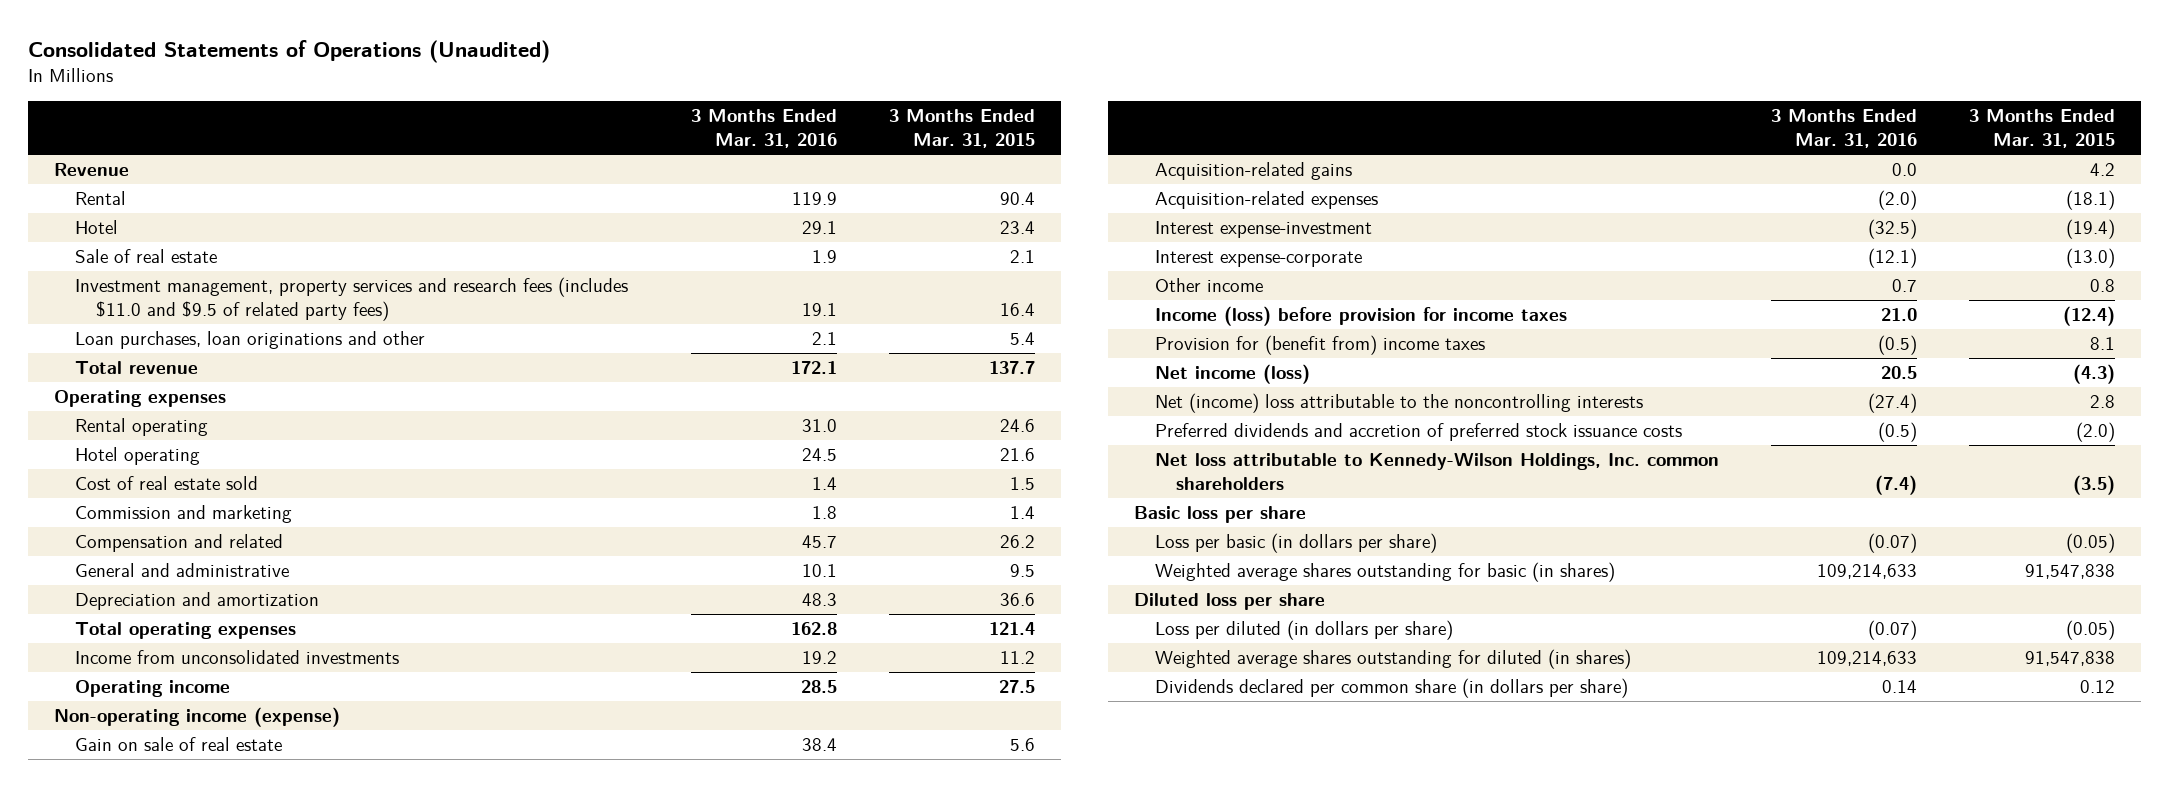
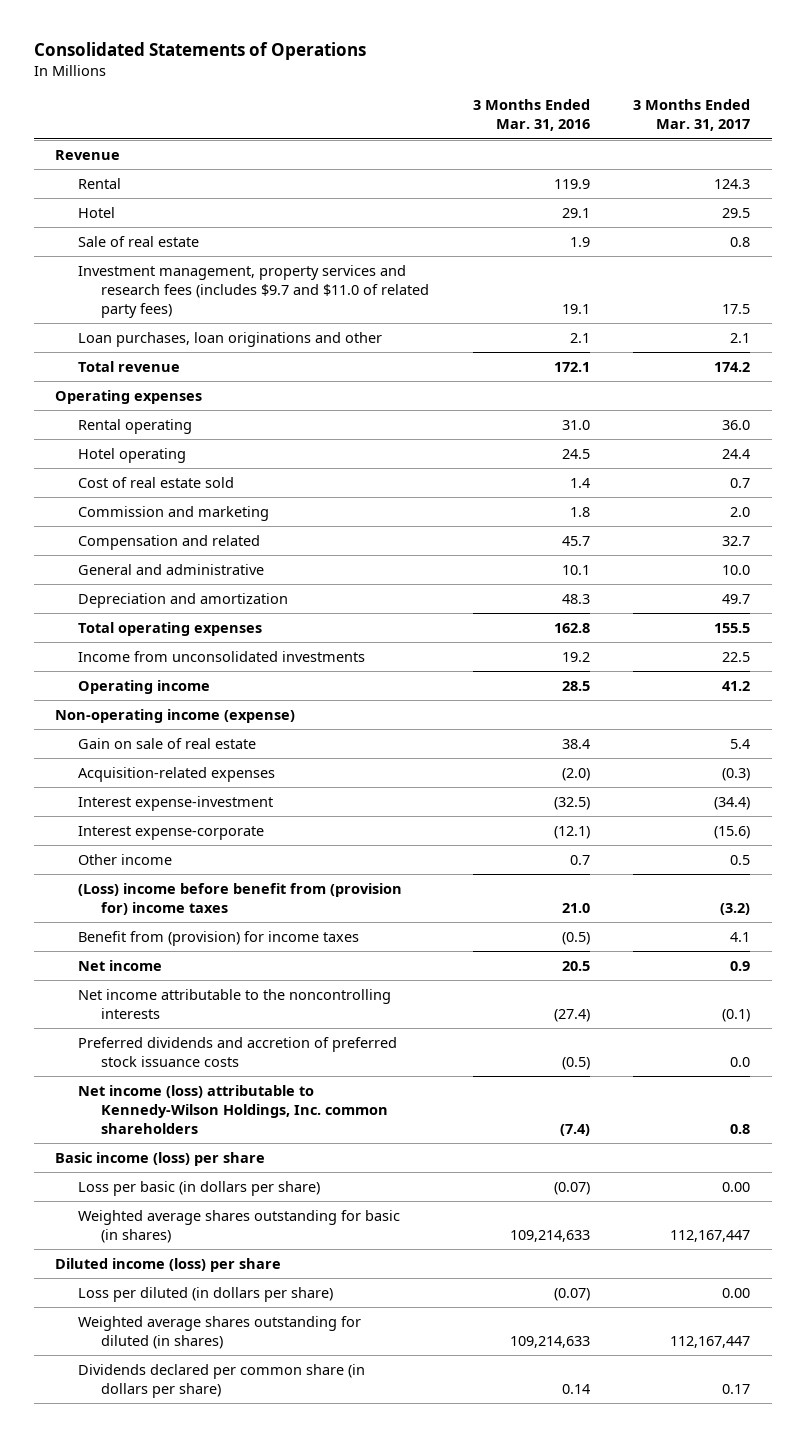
[28,40,551,64] Consolidated Statements of Operations (Unaudited) -> [33,42,366,61] Consolidated Statements of Operations
[889,109,1036,149] 3 Months Ended Mar. 31, 2015 -> none
none -> [633,99,751,132] 3 Months Ended Mar. 31, 2017
[74,277,628,321] Investment management, property services and research fees (includes $11.0 and $9.5 of related party fees) -> [78,264,430,318] Investment management, property services and research fees (includes $9.7 and $11.0 of related party fees)
[1154,162,1352,181] Acquisition-related gains -> none
[1154,306,1567,327] Income (loss) before provision for income taxes -> [78,882,403,915] (Loss) income before benefit from (provision for) income taxes
[1154,335,1485,356] Provision for (benefit from) income taxes -> [78,930,360,946] Benefit from (provision) for income taxes
[1154,364,1310,385] Net income (loss) -> [78,959,163,971] Net income
[1154,393,1643,414] Net (income) loss attributable to the noncontrolling interests -> [78,988,392,1019] Net income attributable to the noncontrolling interests
[1154,453,1719,490] Net loss attributable to Kennedy-Wilson Holdings, Inc. common shareholders -> [78,1084,389,1134] Net income (loss) attributable to Kennedy-Wilson Holdings, Inc. common shareholders
[1133,506,1306,524] Basic loss per share -> [55,1151,266,1166] Basic income (loss) per share
[1133,593,1325,611] Diluted loss per share -> [55,1257,282,1272] Diluted income (loss) per share

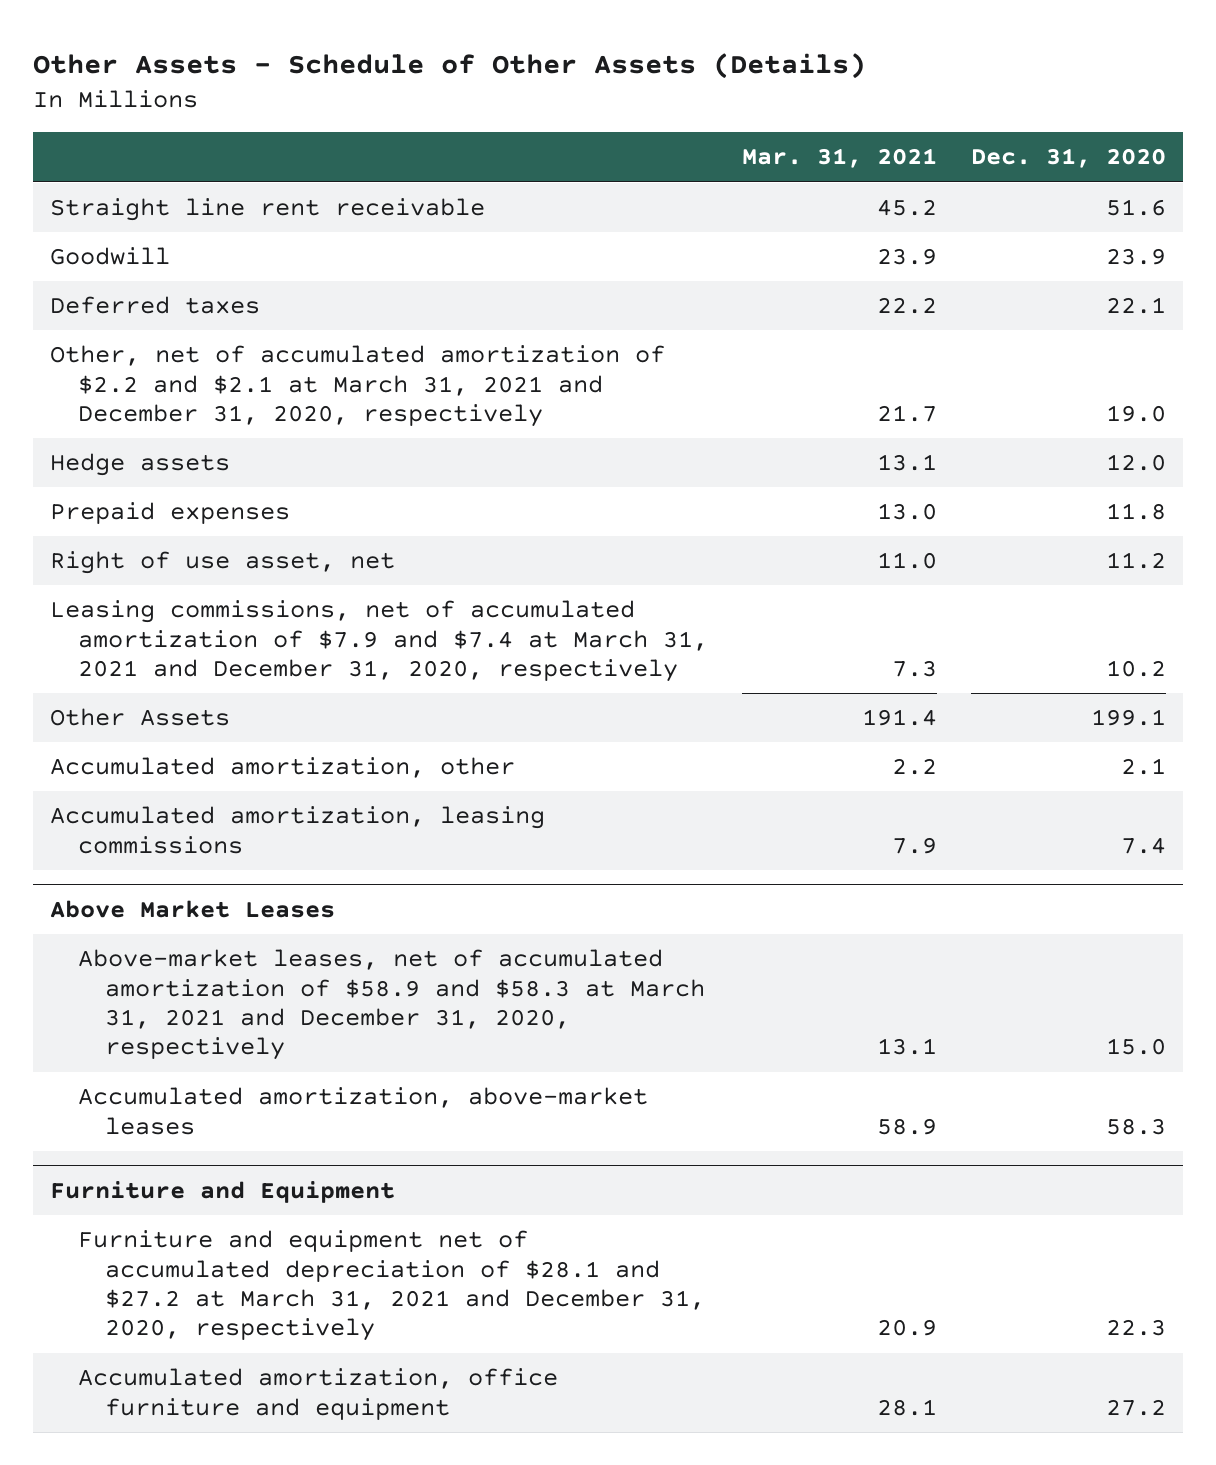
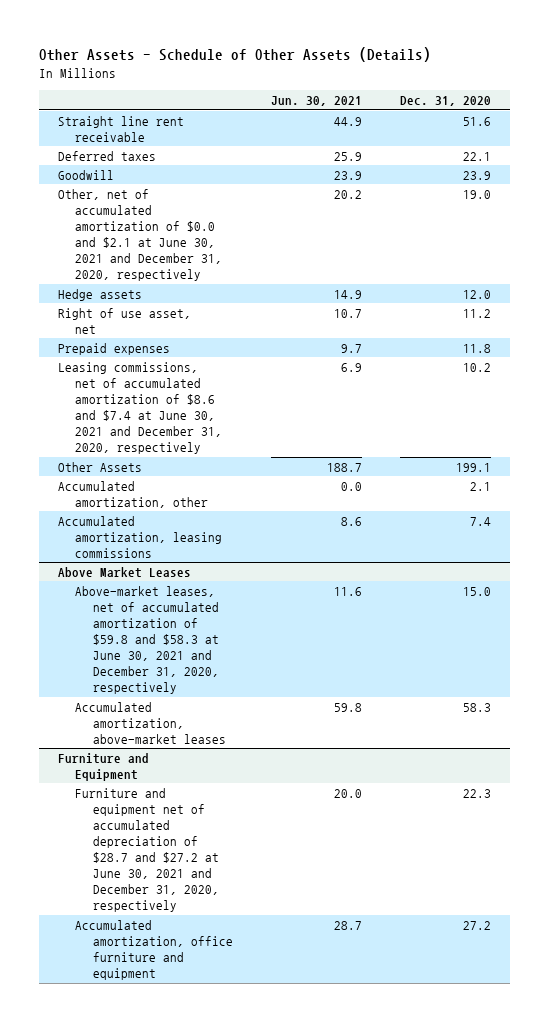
[741,148,937,169] Mar. 31, 2021 -> none
none -> [270,96,362,107] Jun. 30, 2021
[50,247,171,266] Goodwill -> [57,169,114,180] Goodwill
[50,345,666,428] Other, net of accumulated amortization of $2.2 and $2.1 at March 31, 2021 and December 31, 2020, respectively -> [57,188,223,282] Other, net of accumulated amortization of $0.0 and $2.1 at June 30, 2021 and December 31, 2020, respectively
[50,502,291,525] Prepaid expenses -> [57,342,170,355] Prepaid expenses
[50,600,708,683] Leasing commissions, net of accumulated amortization of $7.9 and $7.4 at March 31, 2021 and December 31, 2020, respectively -> [57,361,223,455] Leasing commissions, net of accumulated amortization of $8.6 and $7.4 at June 30, 2021 and December 31, 2020, respectively
[77,949,706,1061] Above-market leases, net of accumulated amortization of $58.9 and $58.3 at March 31, 2021 and December 31, 2020, respectively -> [75,585,219,695] Above-market leases, net of accumulated amortization of $59.8 and $58.3 at June 30, 2021 and December 31, 2020, respectively
[77,1230,706,1342] Furniture and equipment net of accumulated depreciation of $28.1 and $27.2 at March 31, 2021 and December 31, 2020, respectively -> [75,787,219,913] Furniture and equipment net of accumulated depreciation of $28.7 and $27.2 at June 30, 2021 and December 31, 2020, respectively

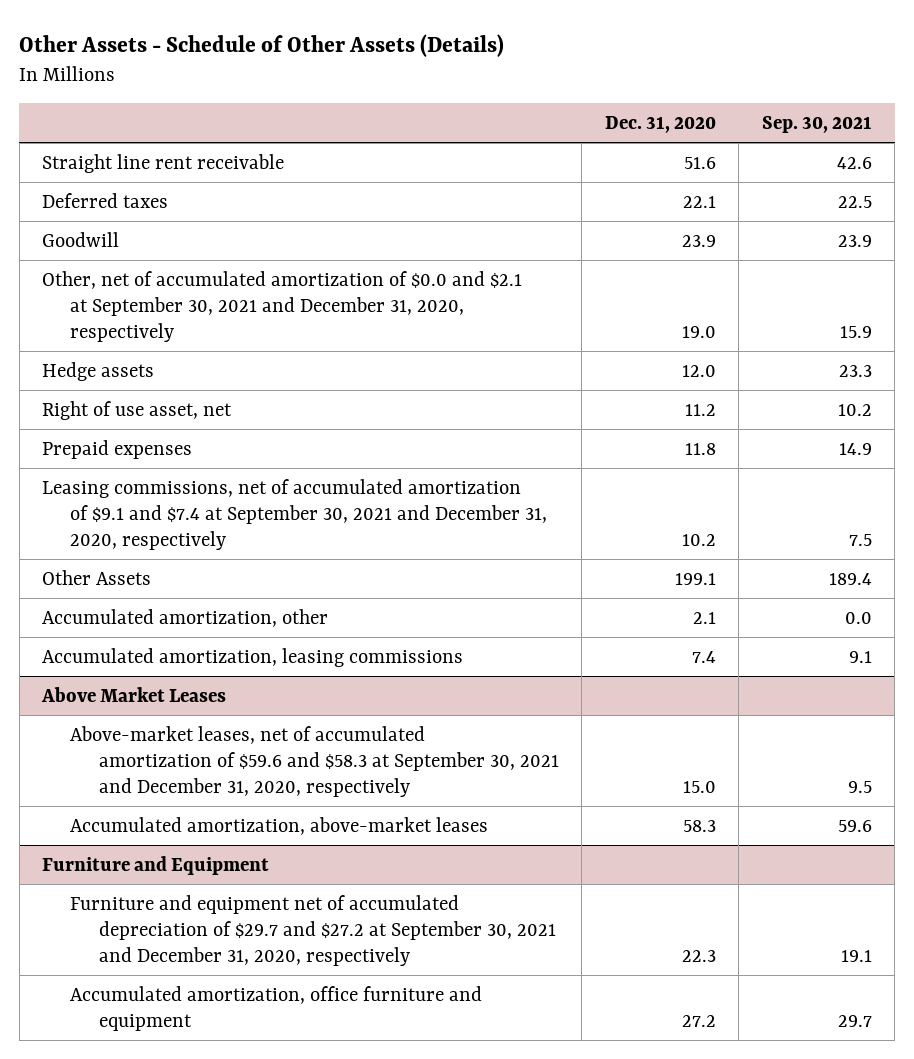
[270,96,362,107] Jun. 30, 2021 -> none
none -> [761,115,872,133] Sep. 30, 2021
[57,188,223,282] Other, net of accumulated amortization of $0.0 and $2.1 at June 30, 2021 and December 31, 2020, respectively -> [42,270,523,342] Other, net of accumulated amortization of $0.0 and $2.1 at September 30, 2021 and December 31, 2020, respectively
[57,361,223,455] Leasing commissions, net of accumulated amortization of $8.6 and $7.4 at June 30, 2021 and December 31, 2020, respectively -> [42,478,548,550] Leasing commissions, net of accumulated amortization of $9.1 and $7.4 at September 30, 2021 and December 31, 2020, respectively
[75,585,219,695] Above-market leases, net of accumulated amortization of $59.8 and $58.3 at June 30, 2021 and December 31, 2020, respectively -> [70,725,559,797] Above-market leases, net of accumulated amortization of $59.6 and $58.3 at September 30, 2021 and December 31, 2020, respectively
[75,787,219,913] Furniture and equipment net of accumulated depreciation of $28.7 and $27.2 at June 30, 2021 and December 31, 2020, respectively -> [70,894,556,966] Furniture and equipment net of accumulated depreciation of $29.7 and $27.2 at September 30, 2021 and December 31, 2020, respectively

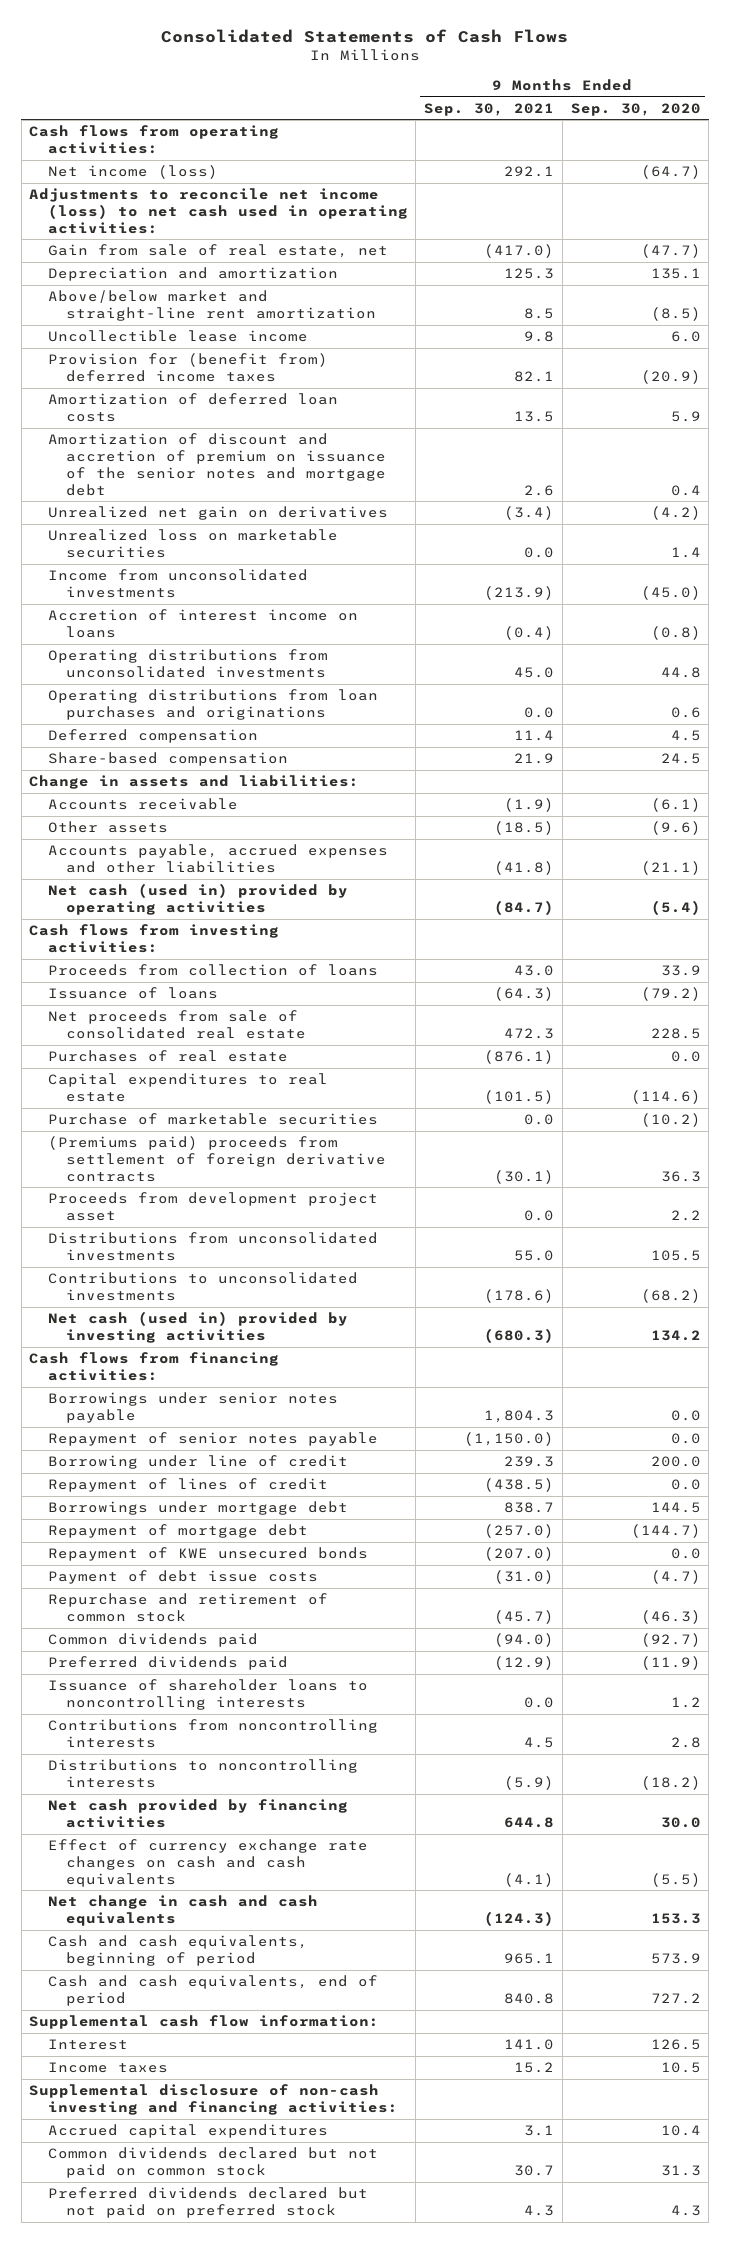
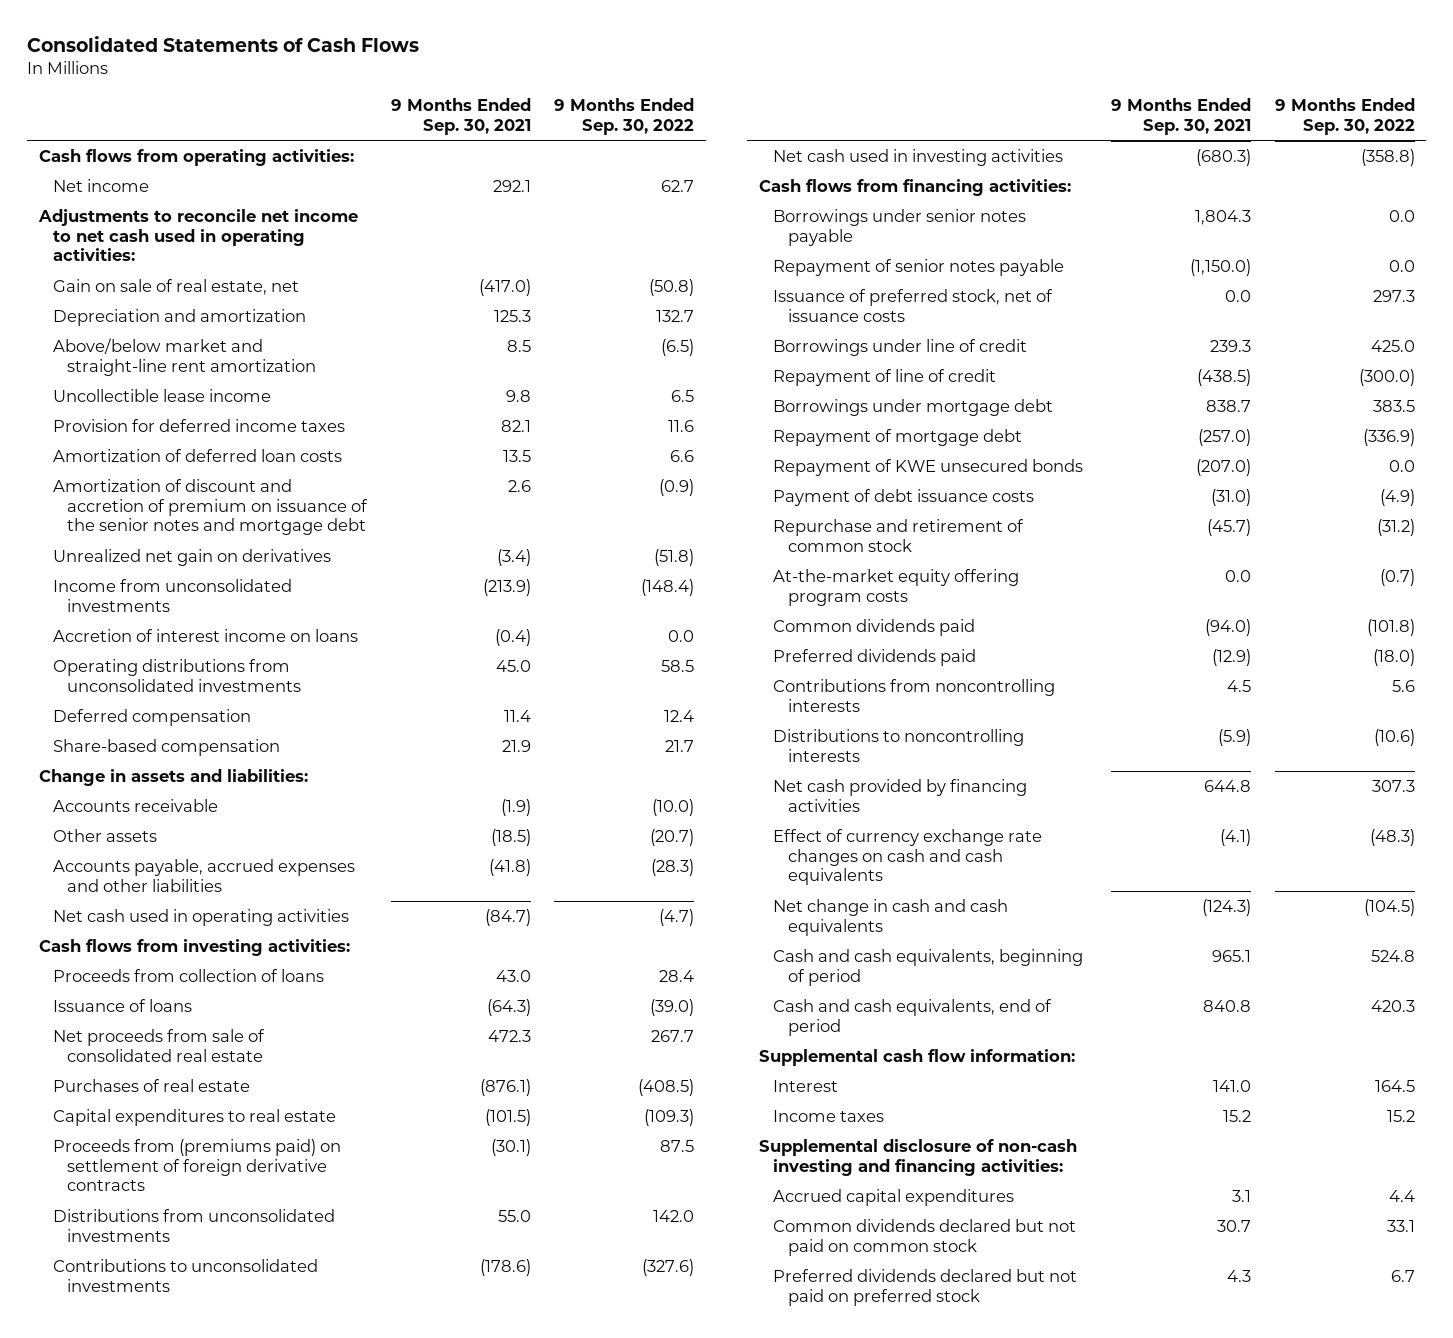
[570,102,701,116] Sep. 30, 2020 -> none
none -> [554,98,695,136] 9 Months Ended Sep. 30, 2022
[47,165,218,180] Net income (loss) -> [52,178,149,192] Net income
[29,188,408,234] Adjustments to reconcile net income (loss) to net cash used in operating activities: -> [37,208,358,262] Adjustments to reconcile net income to net cash used in operating activities:
[47,244,388,259] Gain from sale of real estate, net -> [52,278,299,295] Gain on sale of real estate, net
[47,353,328,382] Provision for (benefit from) deferred income taxes -> [52,418,345,432] Provision for deferred income taxes
[47,529,338,558] Unrealized loss on marketable securities -> none
[47,689,378,720] Operating distributions from loan purchases and originations -> none
[47,883,348,915] Net cash (used in) provided by operating activities -> [52,908,349,926] Net cash used in operating activities
[47,1113,378,1126] Purchase of marketable securities -> none
[47,1192,378,1221] Proceeds from development project asset -> none
[47,1136,386,1182] (Premiums paid) proceeds from settlement of foreign derivative contracts -> [52,1138,341,1192] Proceeds from (premiums paid) on settlement of foreign derivative contracts
[47,1311,348,1343] Net cash (used in) provided by investing activities -> [773,148,1064,166] Net cash used in investing activities
none -> [773,288,1054,322] Issuance of preferred stock, net of issuance costs
[47,1455,348,1470] Borrowing under line of credit -> [773,338,1028,356] Borrowings under line of credit
[47,1478,328,1493] Repayment of lines of credit -> [773,368,997,386] Repayment of line of credit
[47,1570,318,1585] Payment of debt issue costs -> [773,488,1035,506] Payment of debt issuance costs
none -> [773,568,1020,606] At-the-market equity offering program costs
[47,1679,368,1710] Issuance of shareholder loans to noncontrolling interests -> none

